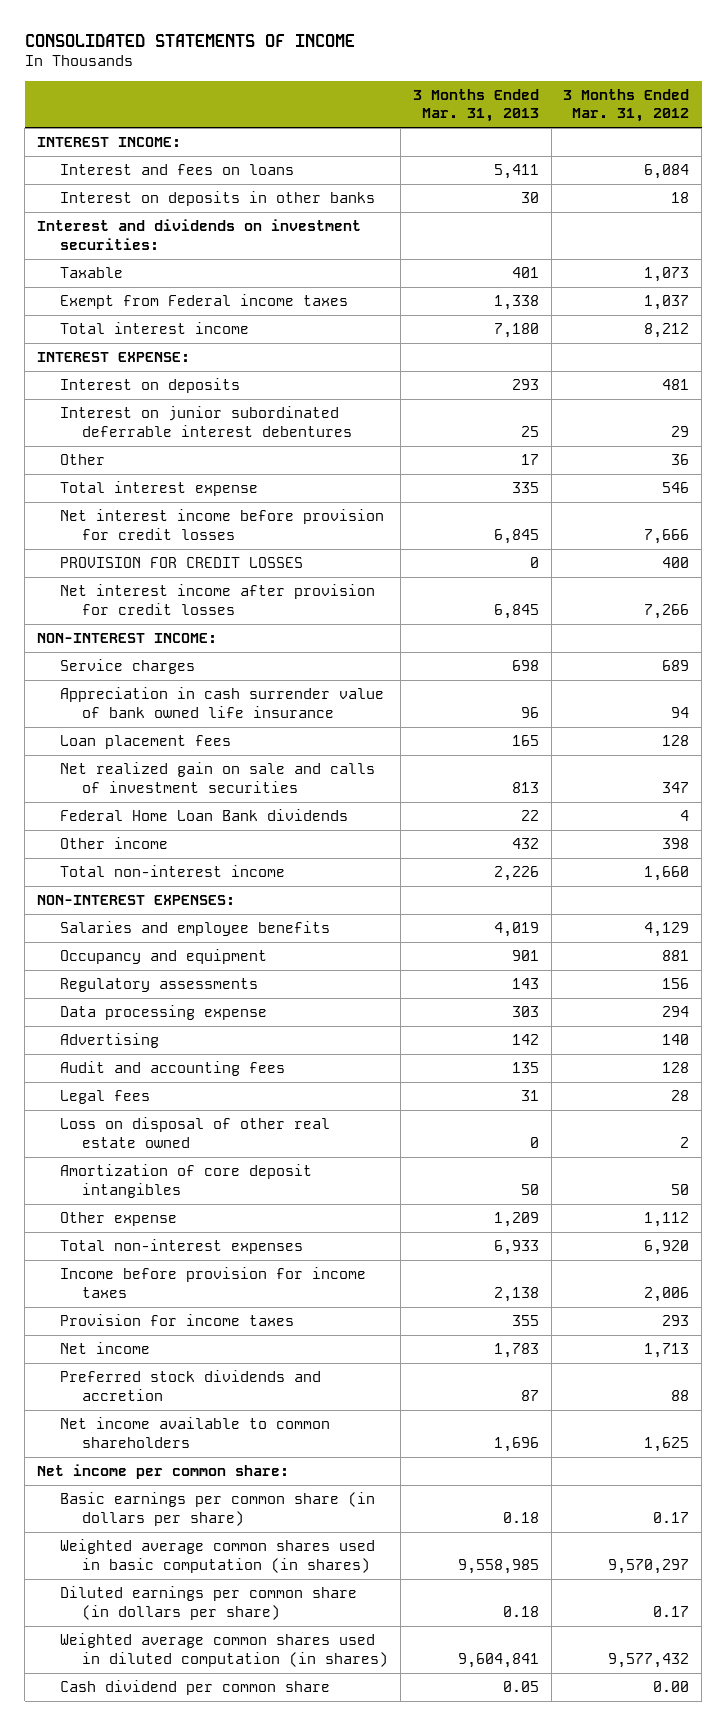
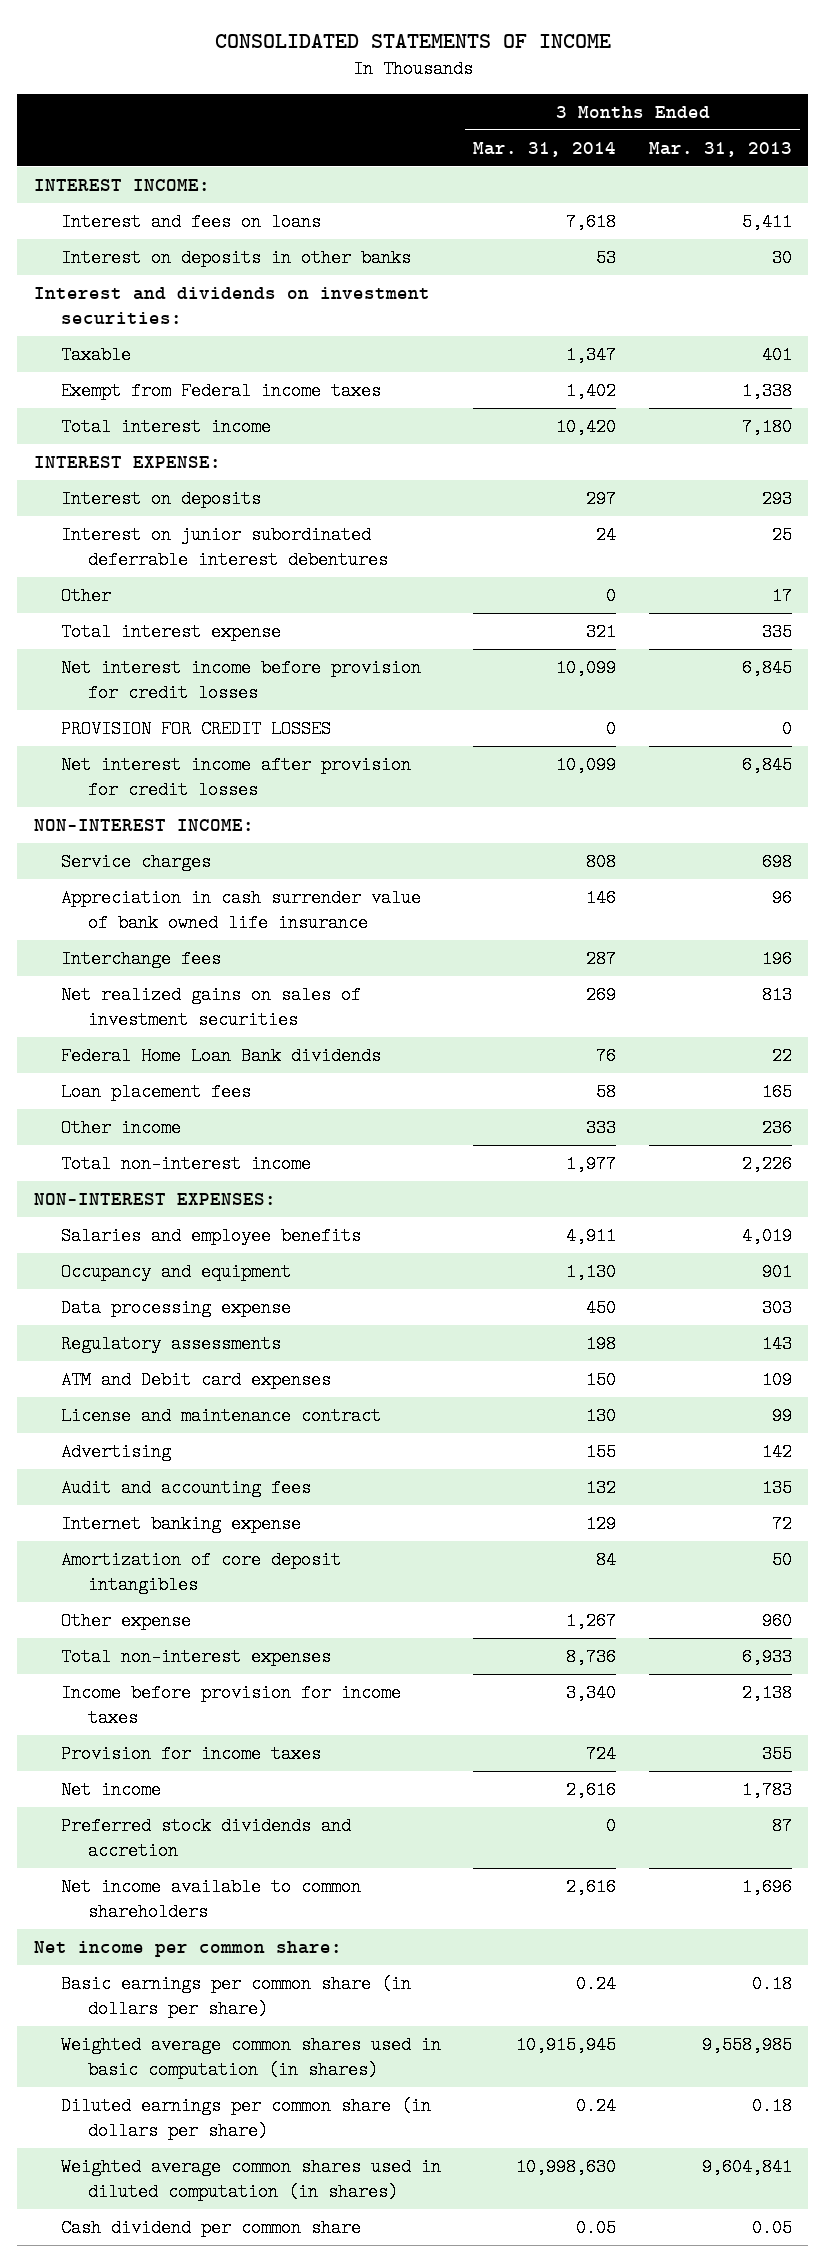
[563,88,690,123] 3 Months Ended Mar. 31, 2012 -> none
none -> [473,141,617,157] Mar. 31, 2014
none -> [60,949,221,968] Interchange fees
[59,762,375,793] Net realized gain on sale and calls of investment securities -> [60,985,361,1030] Net realized gains on sales of investment securities
[59,735,231,750] Loan placement fees -> [60,1082,251,1101] Loan placement fees
[511,838,539,850] 432 -> [761,1118,792,1137] 236
[59,978,258,993] Regulatory assessments -> [60,1334,281,1353] Regulatory assessments
none -> [60,1370,331,1389] ATM and Debit card expenses
none -> [60,1406,381,1425] License and maintenance contract
[59,1090,150,1105] Legal fees -> none
[59,1117,330,1148] Loss on disposal of other real estate owned -> none
none -> [60,1514,301,1533] Internet banking expense
[493,1212,539,1228] 1,209 -> [761,1611,792,1630] 960

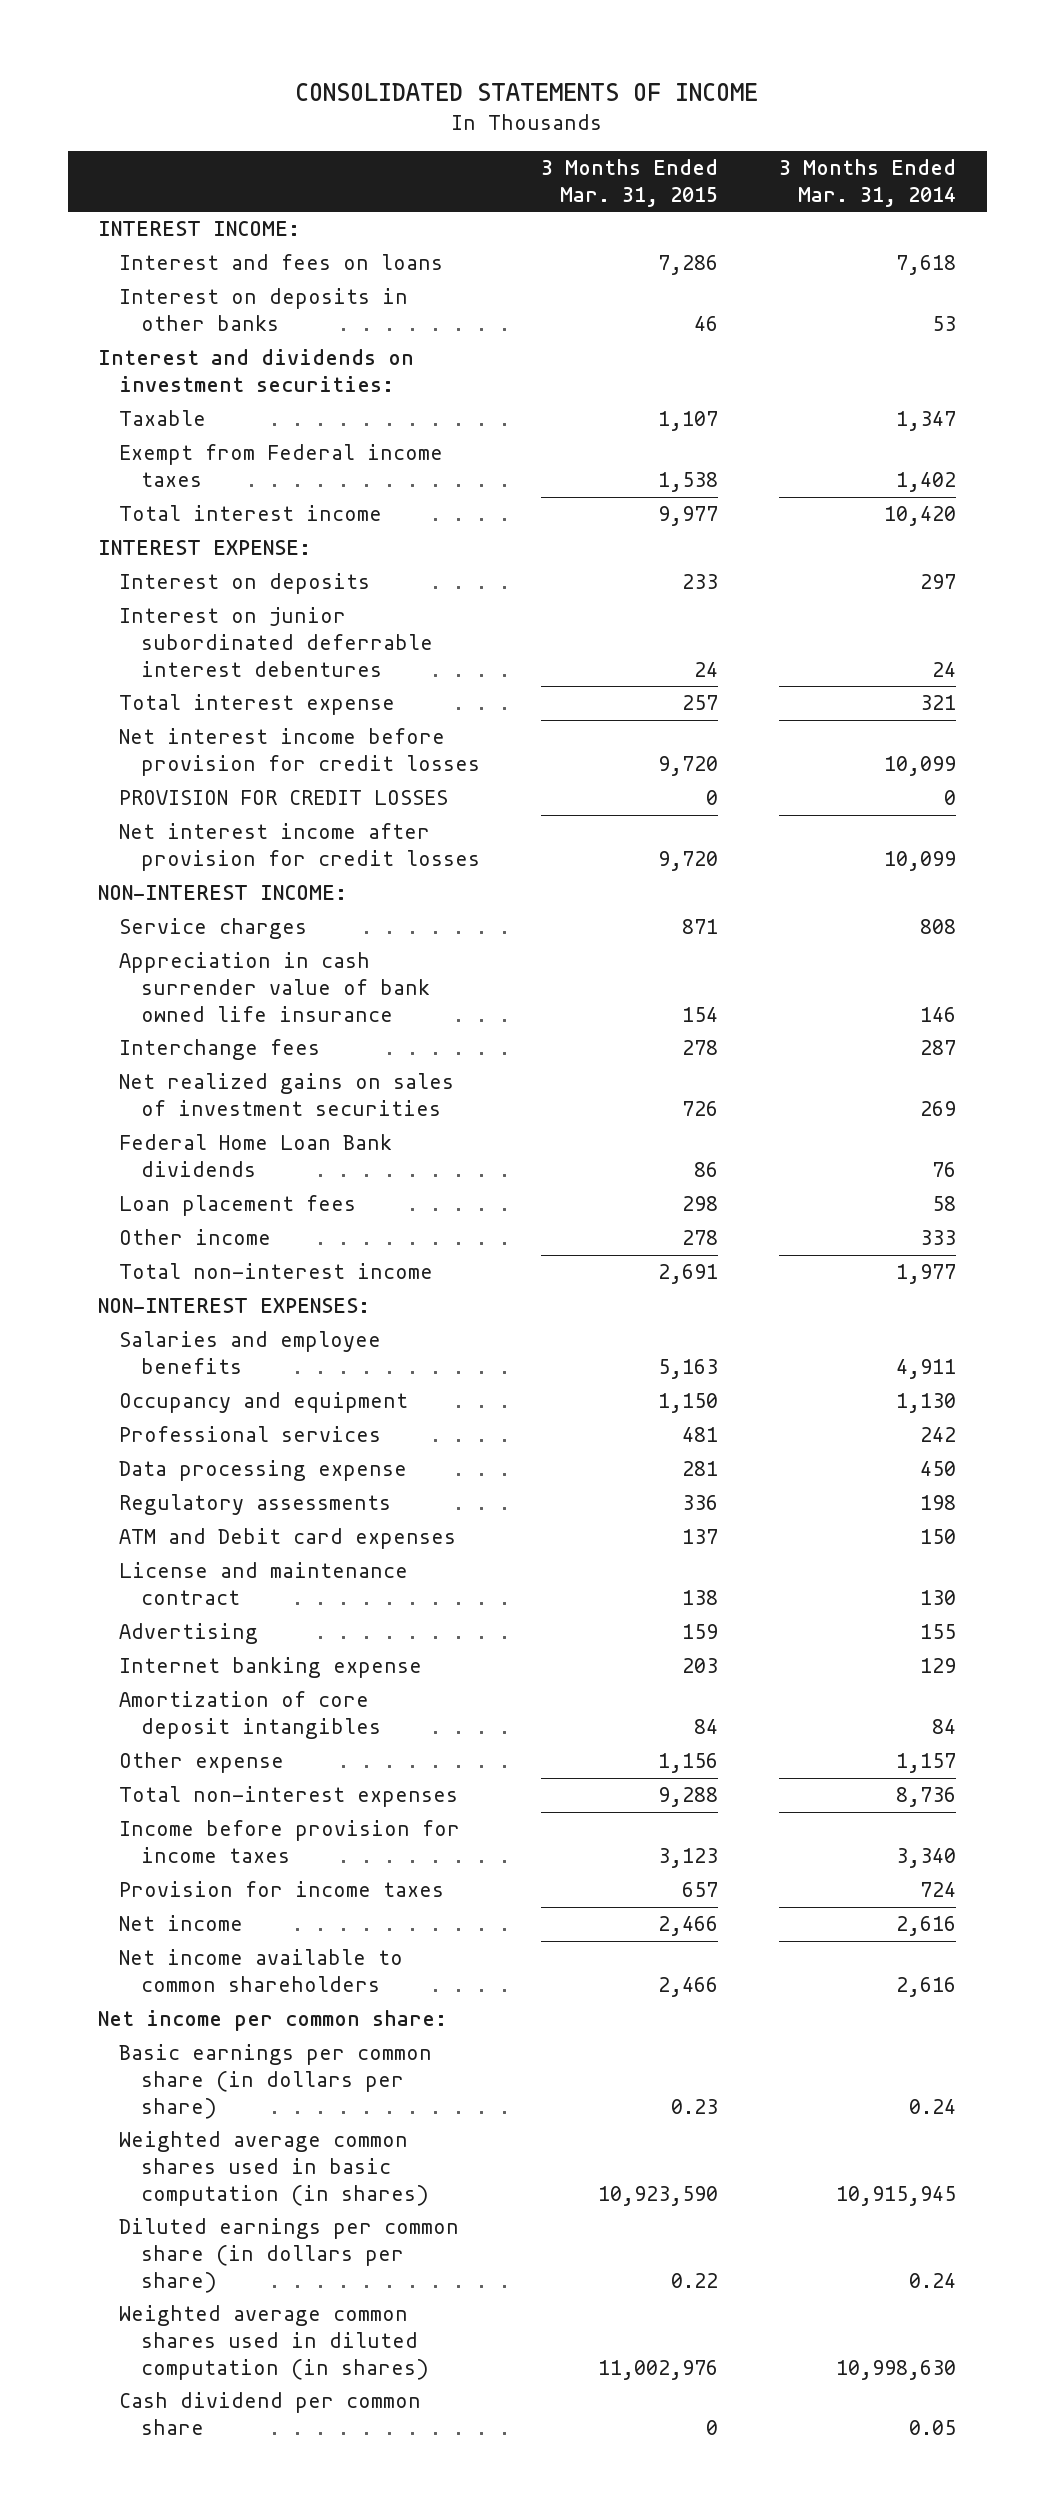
[648,141,792,157] Mar. 31, 2013 -> none
none -> [540,159,718,207] 3 Months Ended Mar. 31, 2015
[60,586,111,605] Other -> none
none -> [119,1426,382,1443] Professional services
[60,1478,311,1497] Audit and accounting fees -> none
[566,1611,617,1630] 1,267 -> [896,1753,957,1774] 1,157
[60,1816,351,1861] Preferred stock dividends and accretion -> none

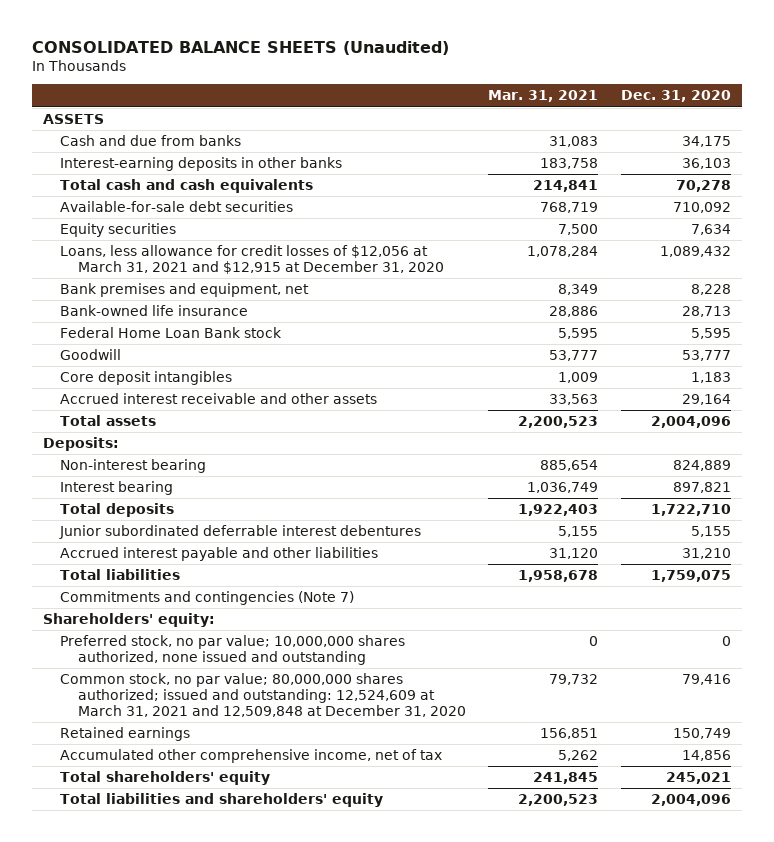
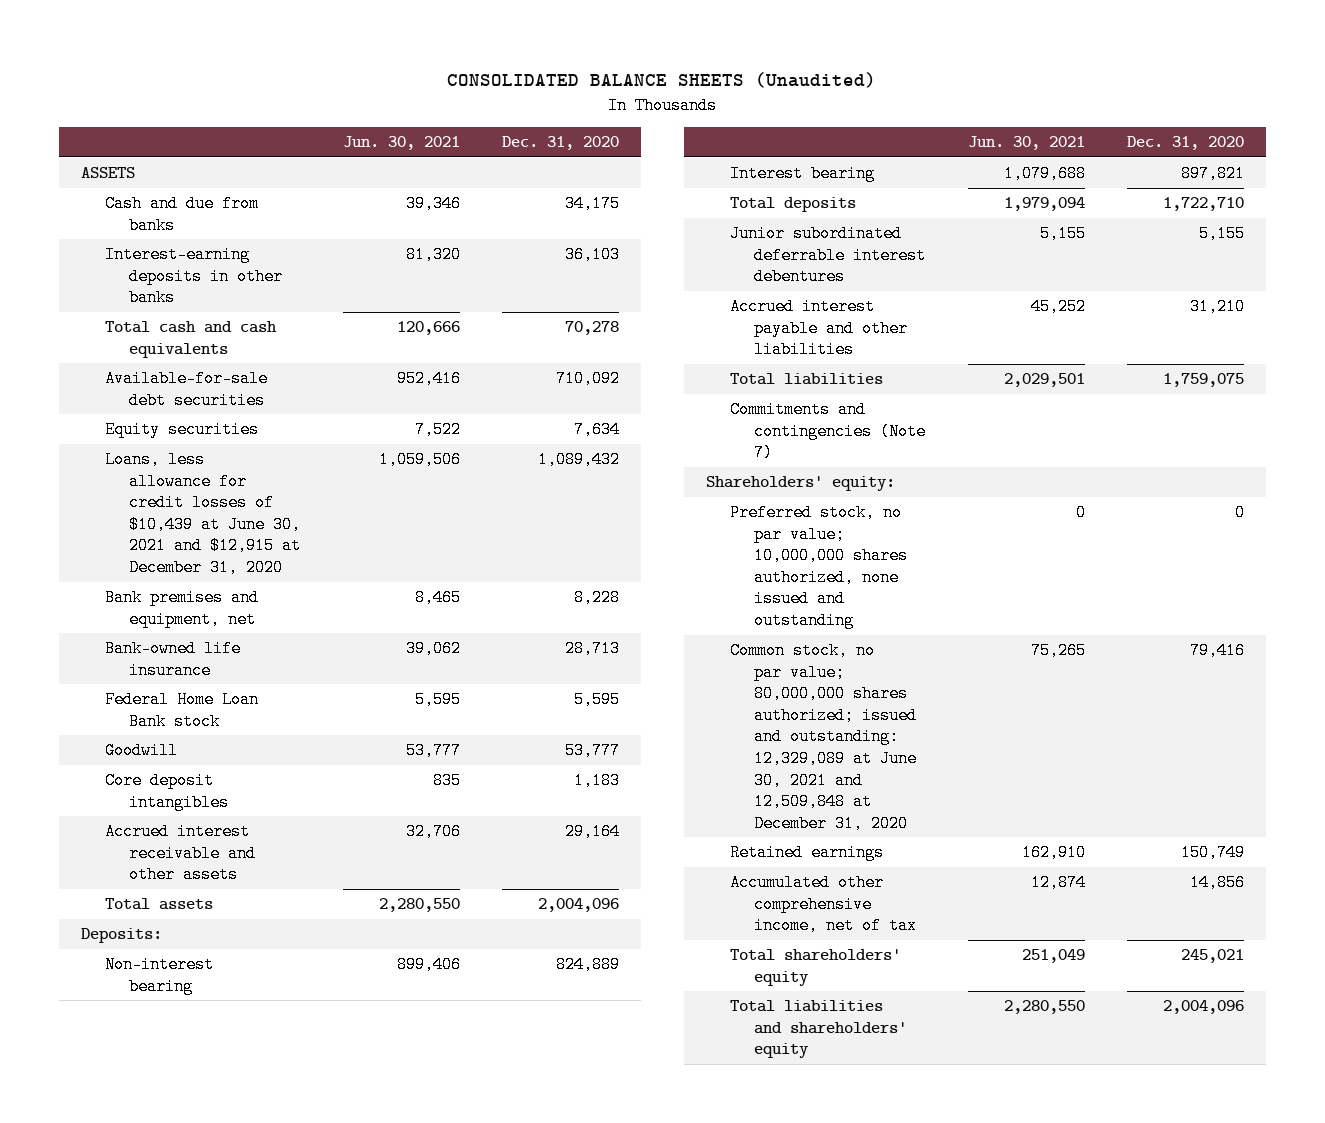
[488,90,599,103] Mar. 31, 2021 -> none
none -> [342,136,460,151] Jun. 30, 2021
[60,245,444,275] Loans, less allowance for credit losses of $12,056 at March 31, 2021 and $12,915 at December 31, 2020 -> [104,451,302,577] Loans, less allowance for credit losses of $10,439 at June 30, 2021 and $12,915 at December 31, 2020
[60,673,466,717] Common stock, no par value; 80,000,000 shares authorized; issued and outstanding: 12,524,609 at March 31, 2021 and 12,509,848 at December 31, 2020 -> [729,642,918,832] Common stock, no par value; 80,000,000 shares authorized; issued and outstanding: 12,329,089 at June 30, 2021 and 12,509,848 at December 31, 2020

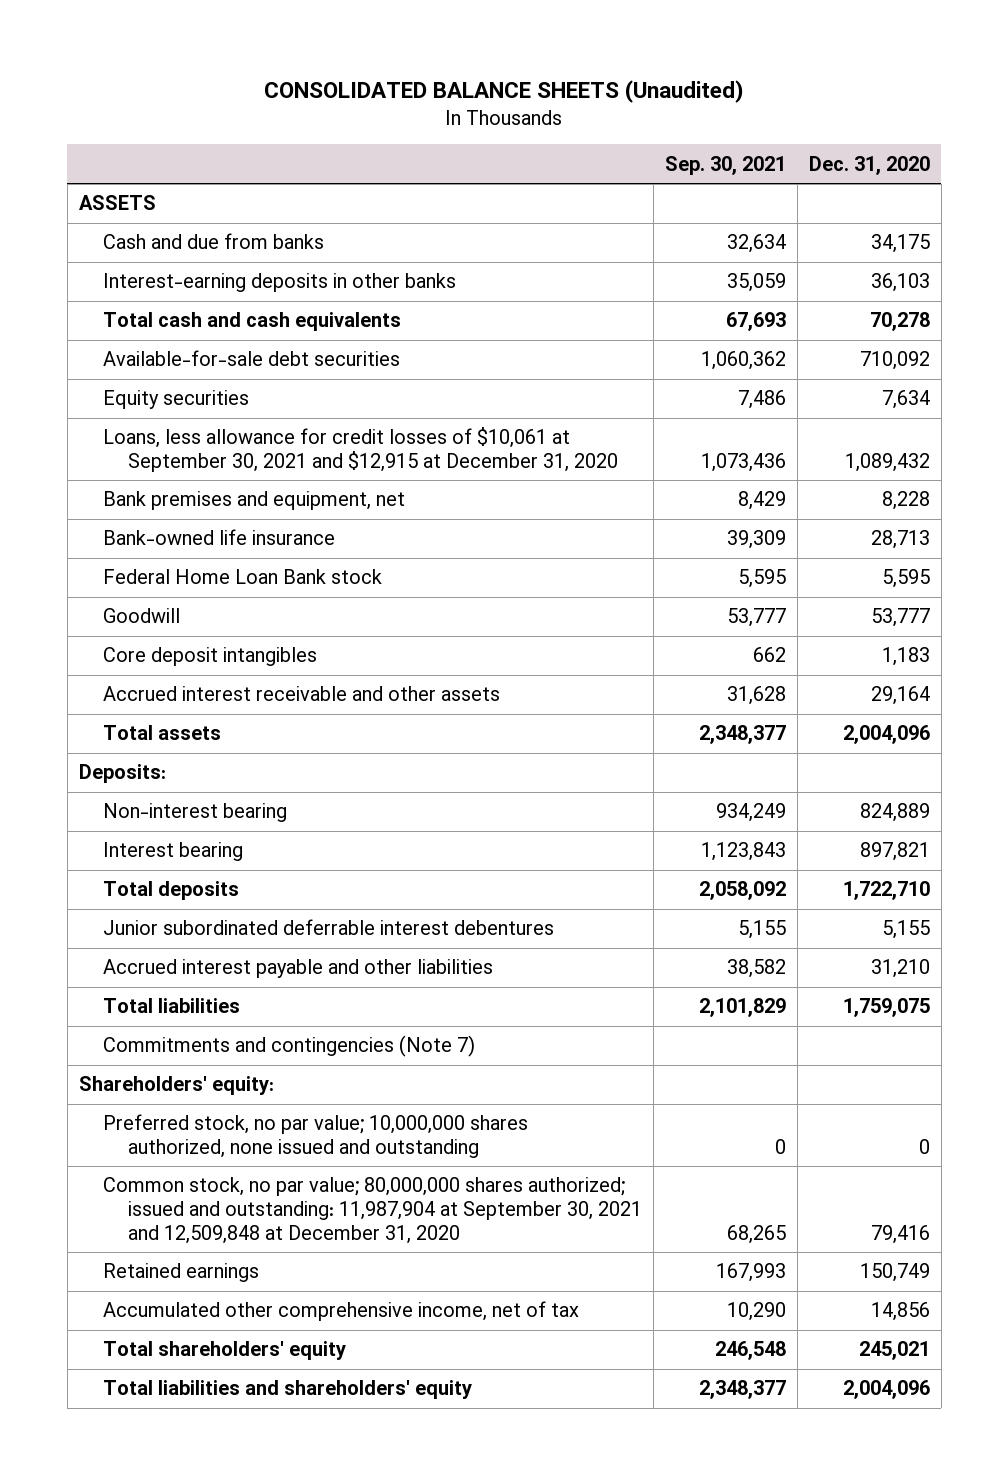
[342,136,460,151] Jun. 30, 2021 -> none
none -> [664,155,786,175] Sep. 30, 2021
[104,451,302,577] Loans, less allowance for credit losses of $10,439 at June 30, 2021 and $12,915 at December 31, 2020 -> [103,427,618,472] Loans, less allowance for credit losses of $10,061 at September 30, 2021 and $12,915 at December 31, 2020
[729,642,918,832] Common stock, no par value; 80,000,000 shares authorized; issued and outstanding: 12,329,089 at June 30, 2021 and 12,509,848 at December 31, 2020 -> [103,1177,642,1244] Common stock, no par value; 80,000,000 shares authorized; issued and outstanding: 11,987,904 at September 30, 2021 and 12,509,848 at December 31, 2020

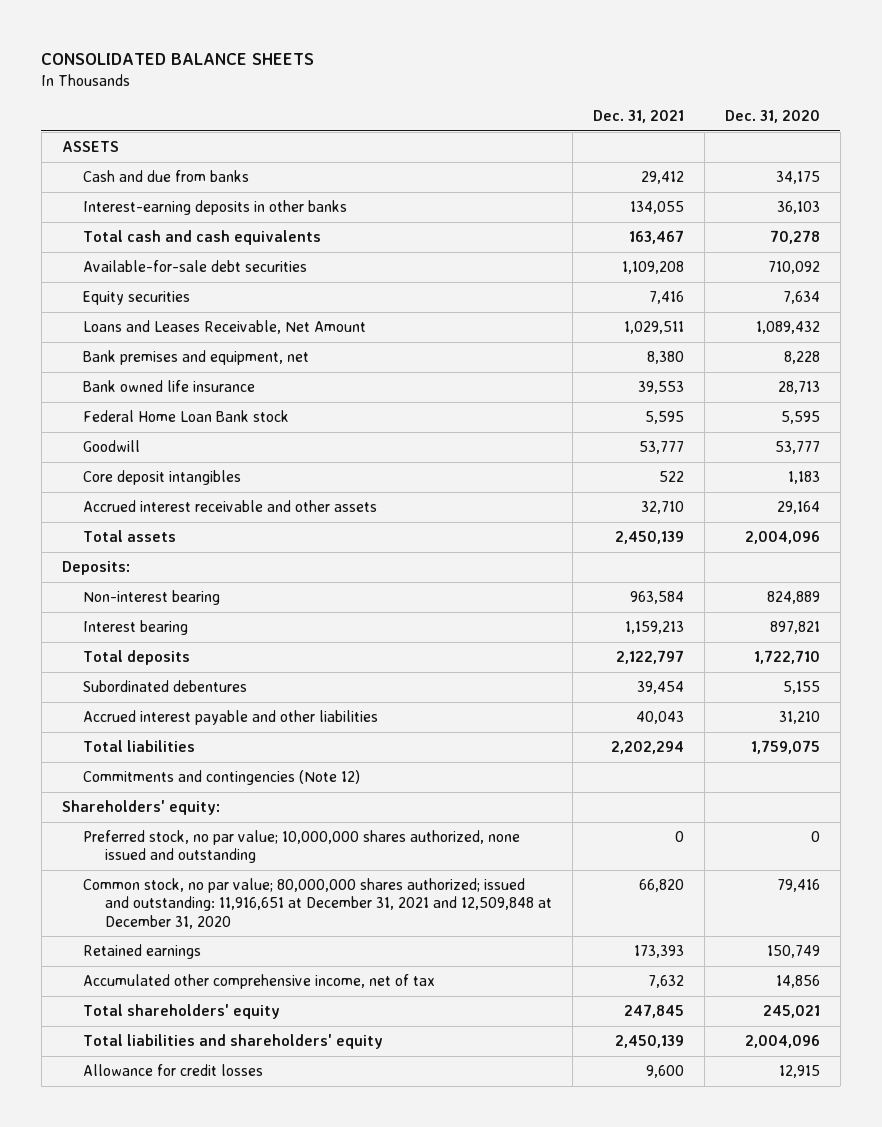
[264,79,745,103] CONSOLIDATED BALANCE SHEETS (Unaudited) -> [41,53,315,66] CONSOLIDATED BALANCE SHEETS
[664,155,786,175] Sep. 30, 2021 -> none
none -> [593,110,685,124] Dec. 31, 2021
[103,427,618,472] Loans, less allowance for credit losses of $10,061 at September 30, 2021 and $12,915 at December 31, 2020 -> [83,320,367,335] Loans and Leases Receivable, Net Amount
[103,529,336,546] Bank-owned life insurance -> [83,380,256,393] Bank owned life insurance
[103,919,555,936] Junior subordinated deferrable interest debentures -> [83,680,248,693] Subordinated debentures
[103,1035,476,1058] Commitments and contingencies (Note 7) -> [83,770,361,786] Commitments and contingencies (Note 12)
[103,1177,642,1244] Common stock, no par value; 80,000,000 shares authorized; issued and outstanding: 11,987,904 at September 30, 2021 and 12,509,848 at December 31, 2020 -> [83,878,553,929] Common stock, no par value; 80,000,000 shares authorized; issued and outstanding: 11,916,651 at December 31, 2021 and 12,509,848 at December 31, 2020
none -> [83,1064,264,1077] Allowance for credit losses

